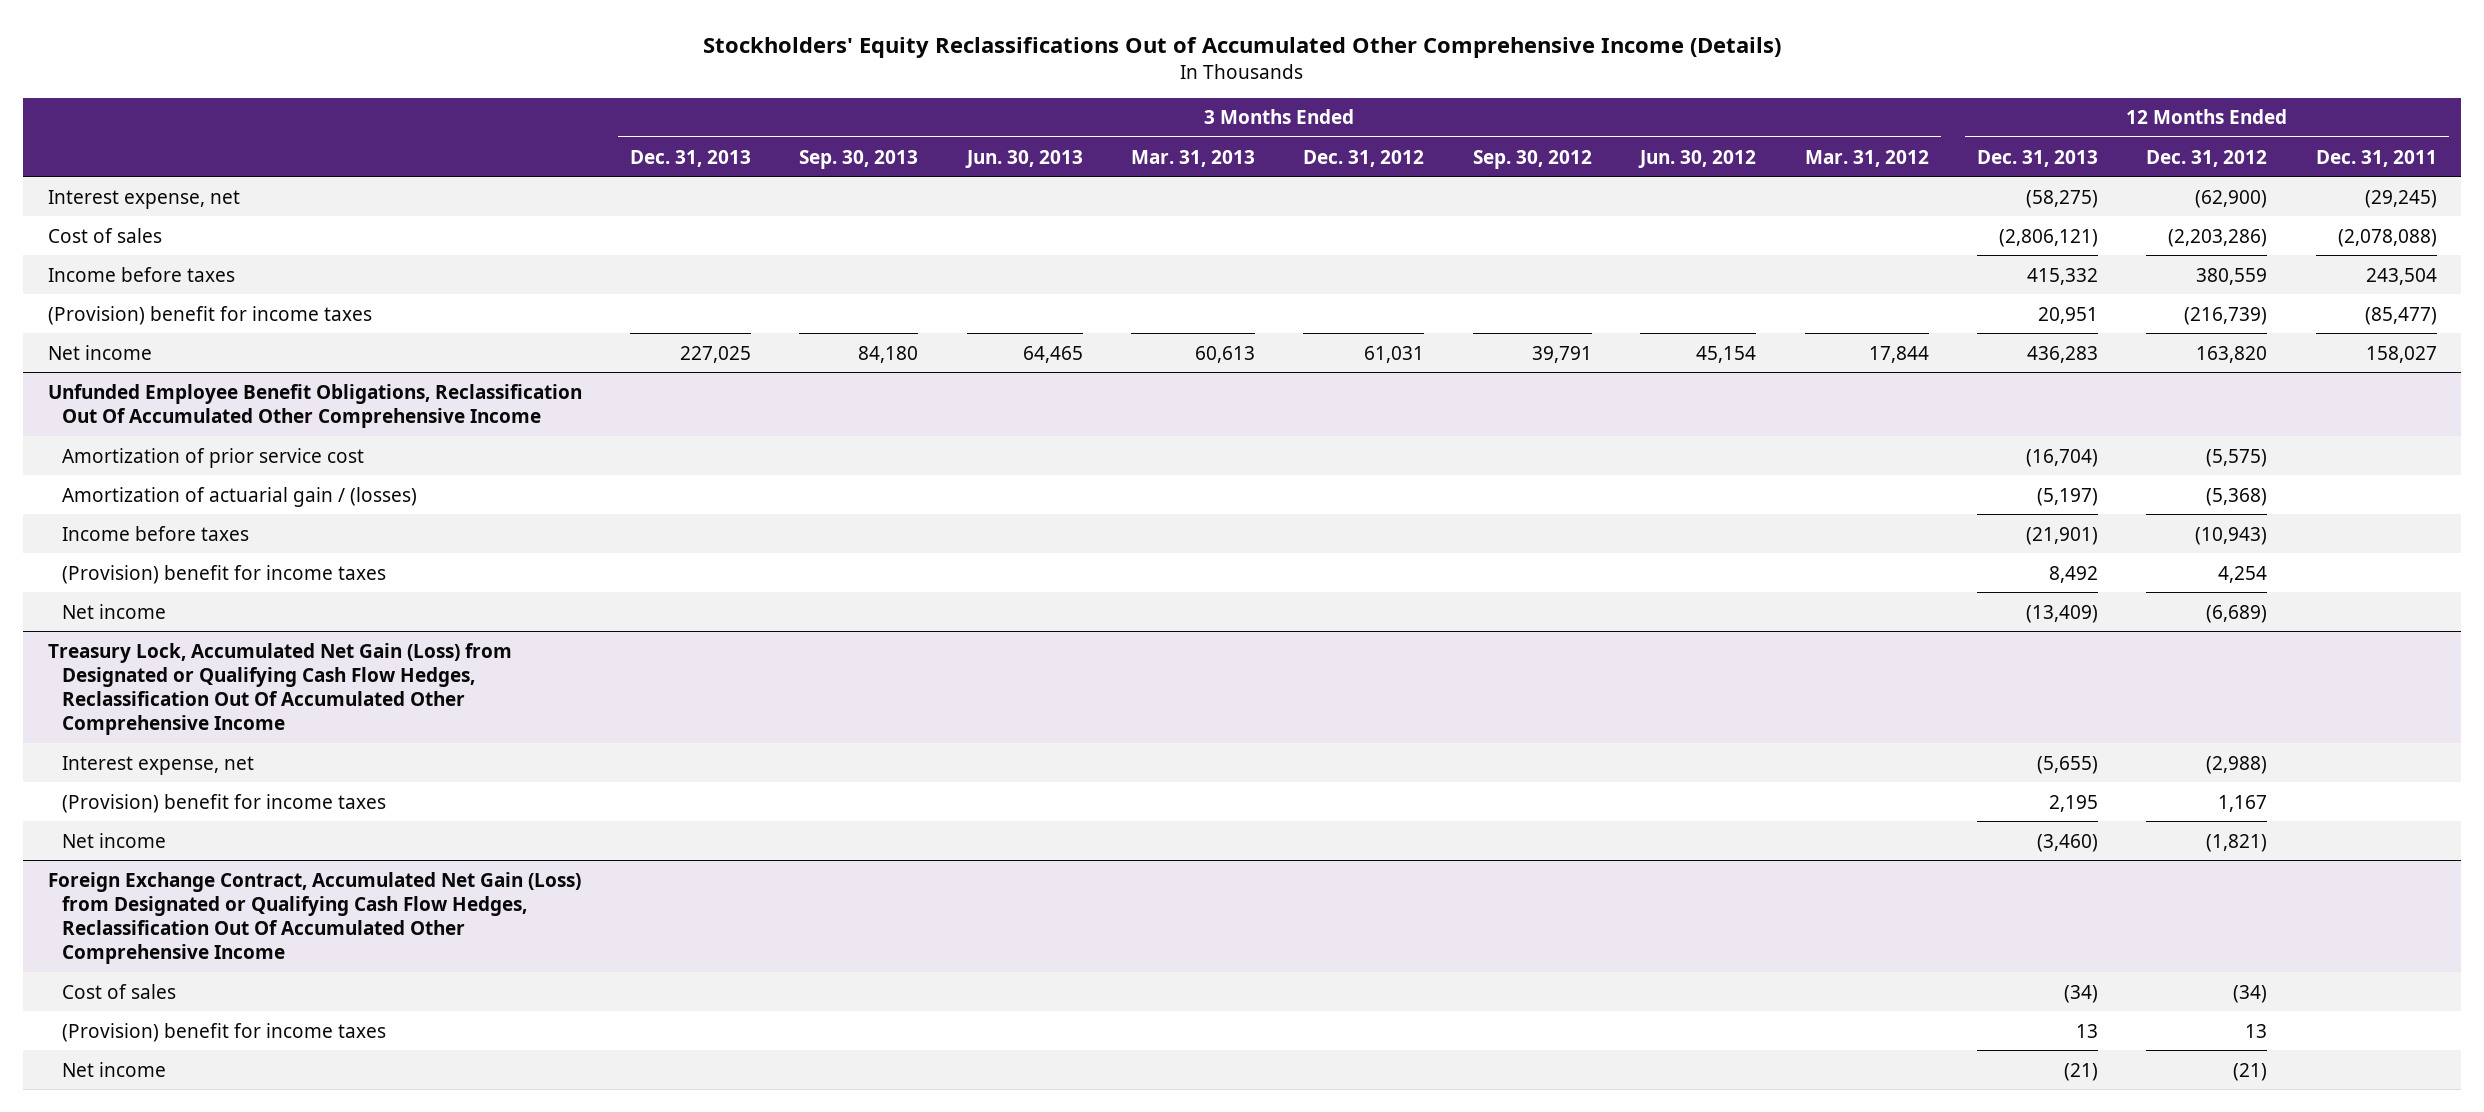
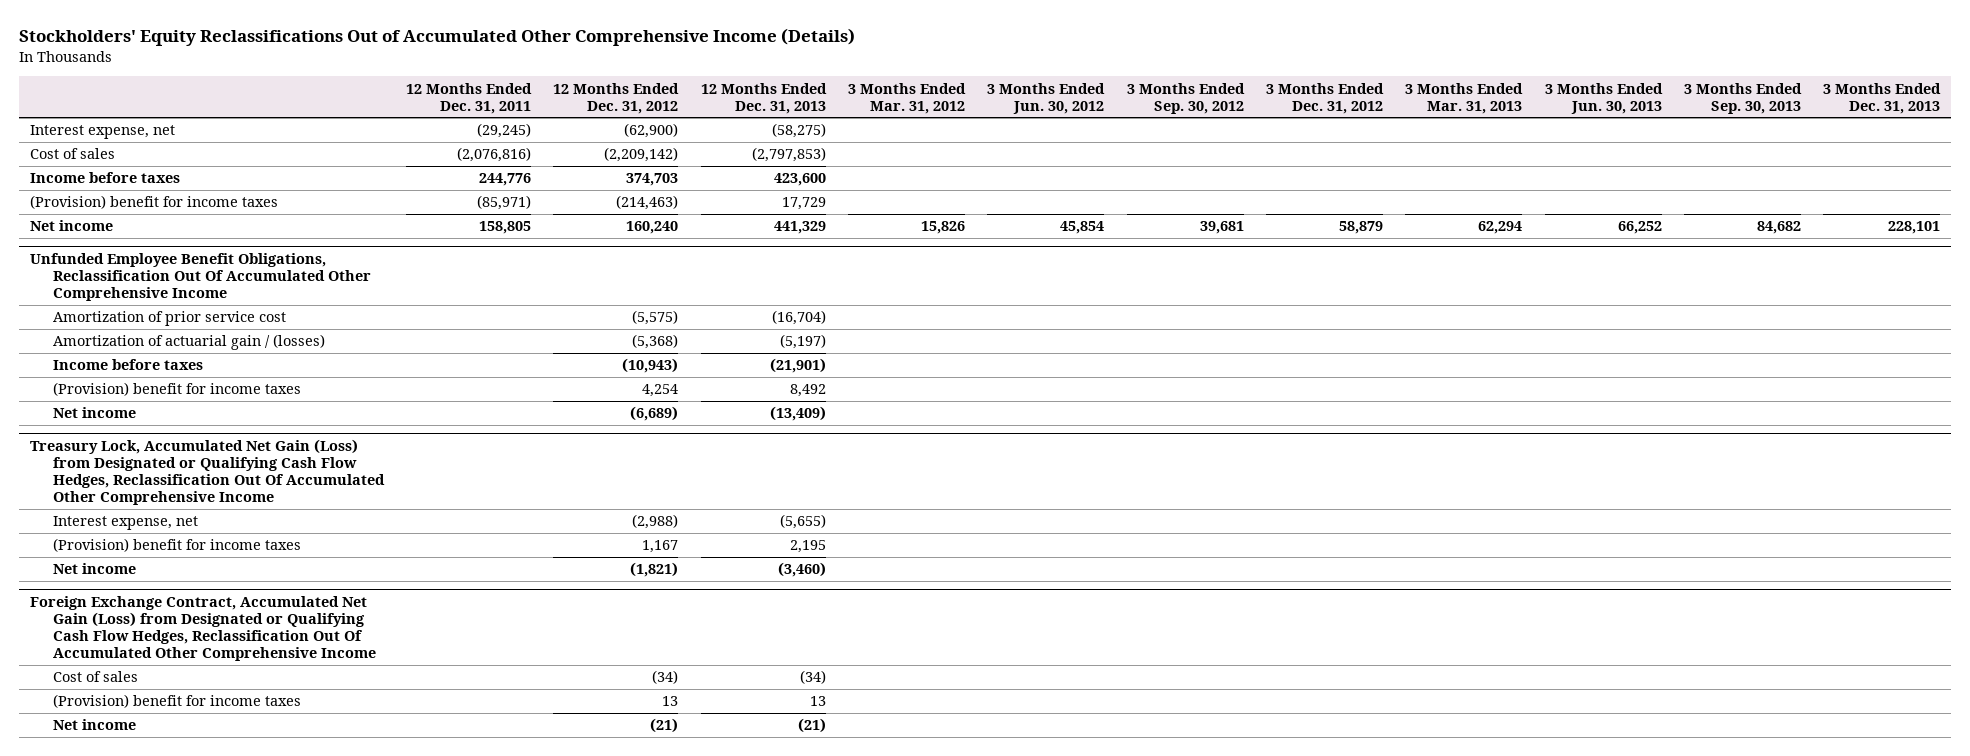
[1999,228,2099,247] (2,806,121) -> [751,147,826,163] (2,797,853)
[2168,228,2268,247] (2,203,286) -> [604,147,679,163] (2,209,142)
[2337,228,2437,247] (2,078,088) -> [457,147,532,163] (2,076,816)
[2027,267,2099,285] 415,332 -> [773,173,826,187] 423,600
[2196,267,2268,285] 380,559 -> [626,173,679,187] 374,703
[2365,267,2437,285] 243,504 -> [479,173,532,187] 244,776
[2038,306,2099,324] 20,951 -> [781,197,826,211] 17,729
[2184,306,2268,325] (216,739) -> [616,195,679,211] (214,463)
[2364,306,2437,325] (85,477) -> [477,195,532,211] (85,971)
[679,345,751,363] 227,025 -> [1888,221,1941,235] 228,101
[858,345,919,363] 84,180 -> [1756,221,1801,235] 84,682
[1022,345,1083,363] 64,465 -> [1617,221,1662,235] 66,252
[1195,345,1256,363] 60,613 -> [1478,221,1523,235] 62,294
[1364,345,1425,363] 61,031 -> [1339,221,1384,235] 58,879
[1531,345,1592,363] 39,791 -> [1199,221,1244,235] 39,681
[1696,345,1757,363] 45,154 -> [1060,221,1105,235] 45,854
[1868,345,1929,363] 17,844 -> [921,221,966,235] 15,826
[2027,345,2099,363] 436,283 -> [773,221,826,235] 441,329
[2196,345,2268,363] 163,820 -> [626,221,679,235] 160,240
[2365,345,2437,363] 158,027 -> [479,221,532,235] 158,805

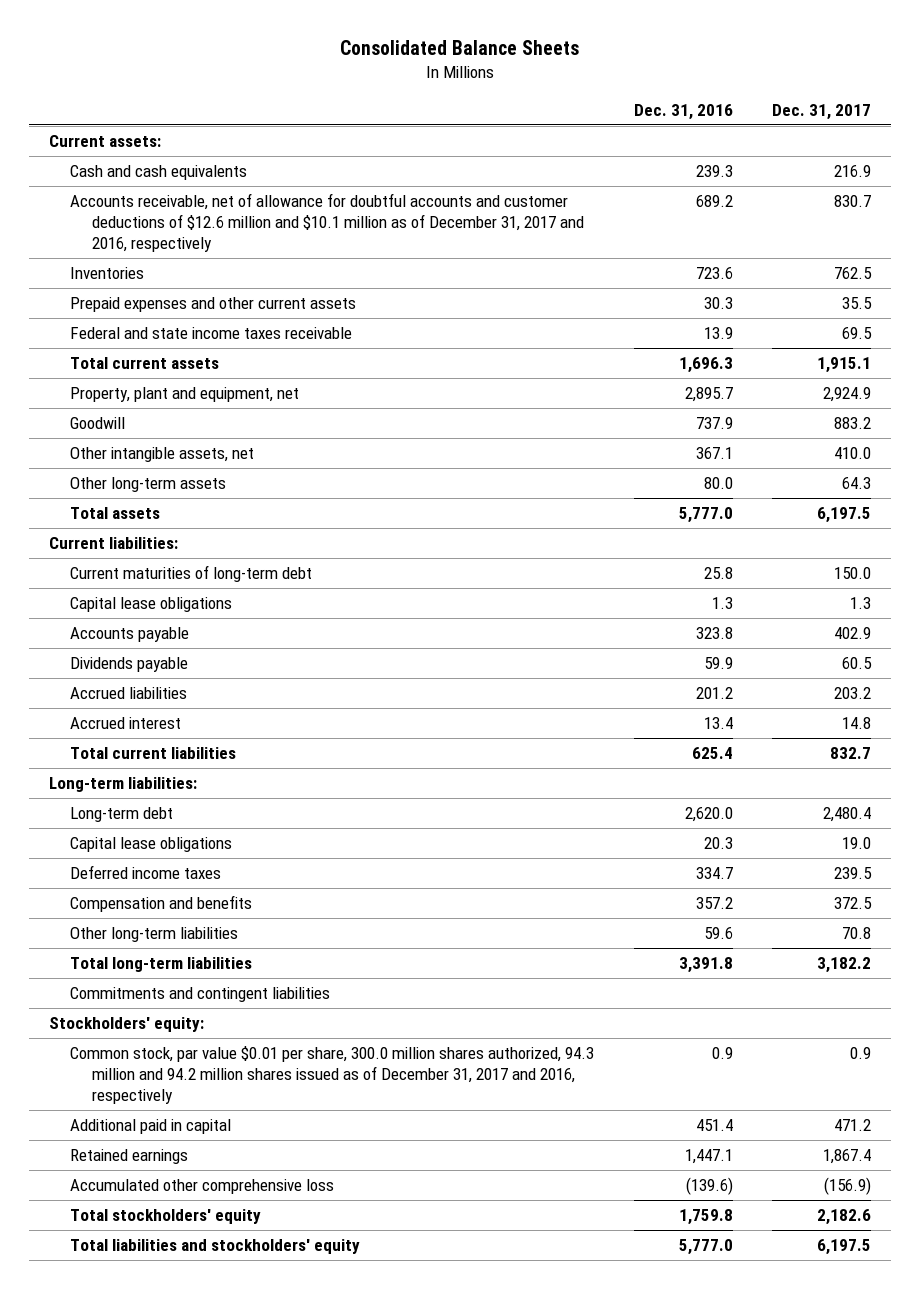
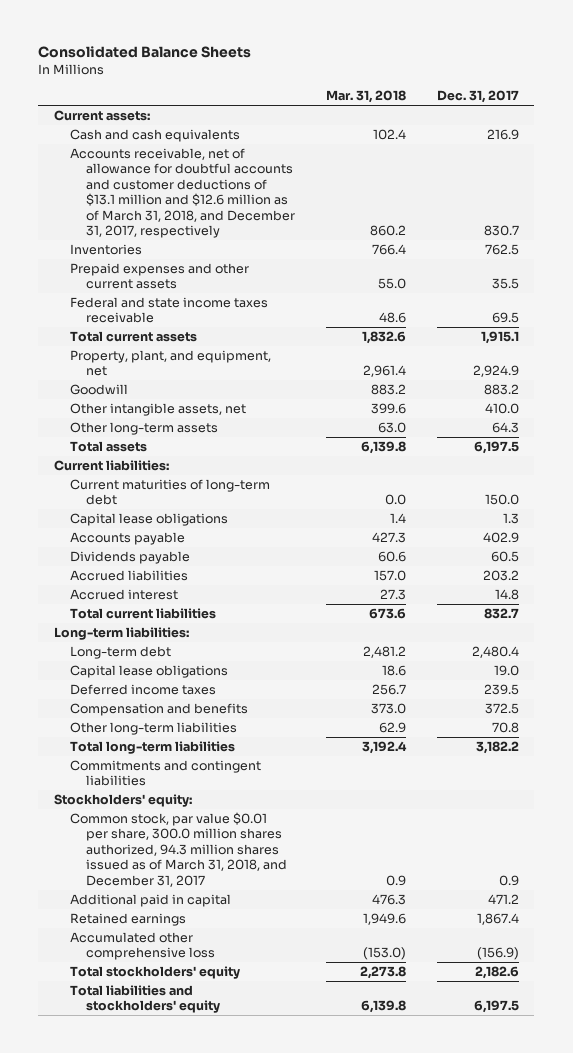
[633,103,733,120] Dec. 31, 2016 -> none
none -> [326,90,407,104] Mar. 31, 2018
[70,192,584,253] Accounts receivable, net of allowance for doubtful accounts and customer deductions of $12.6 million and $10.1 million as of December 31, 2017 and 2016, respectively -> [69,147,296,239] Accounts receivable, net of allowance for doubtful accounts and customer deductions of $13.1 million and $12.6 million as of March 31, 2018, and December 31, 2017, respectively
[70,386,300,402] Property, plant and equipment, net -> [69,349,271,377] Property, plant, and equipment, net
[70,1045,595,1105] Common stock, par value $0.01 per share, 300.0 million shares authorized, 94.3 million and 94.2 million shares issued as of December 31, 2017 and 2016, respectively -> [69,811,288,887] Common stock, par value $0.01 per share, 300.0 million shares authorized, 94.3 million shares issued as of March 31, 2018, and December 31, 2017

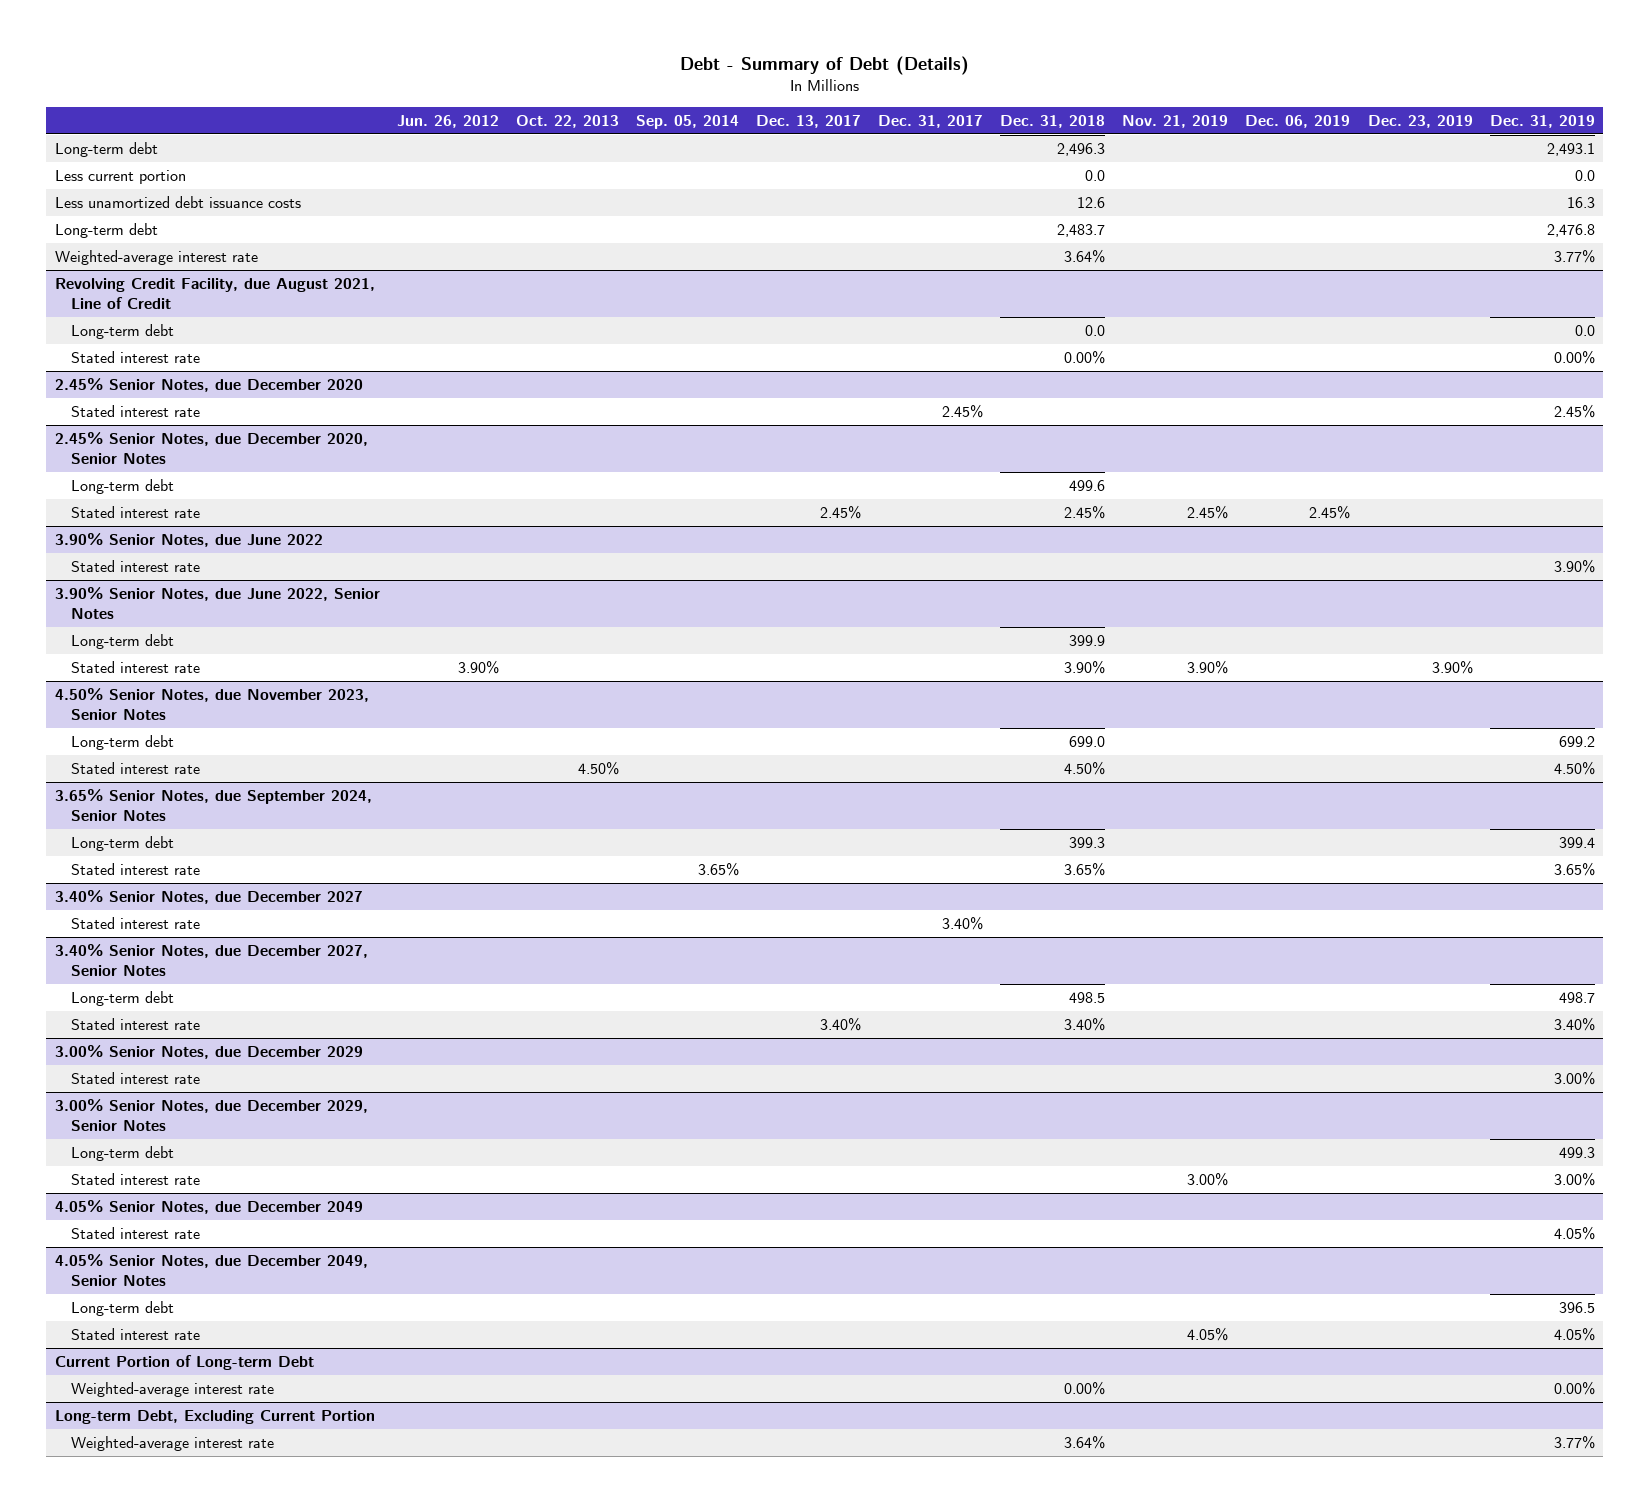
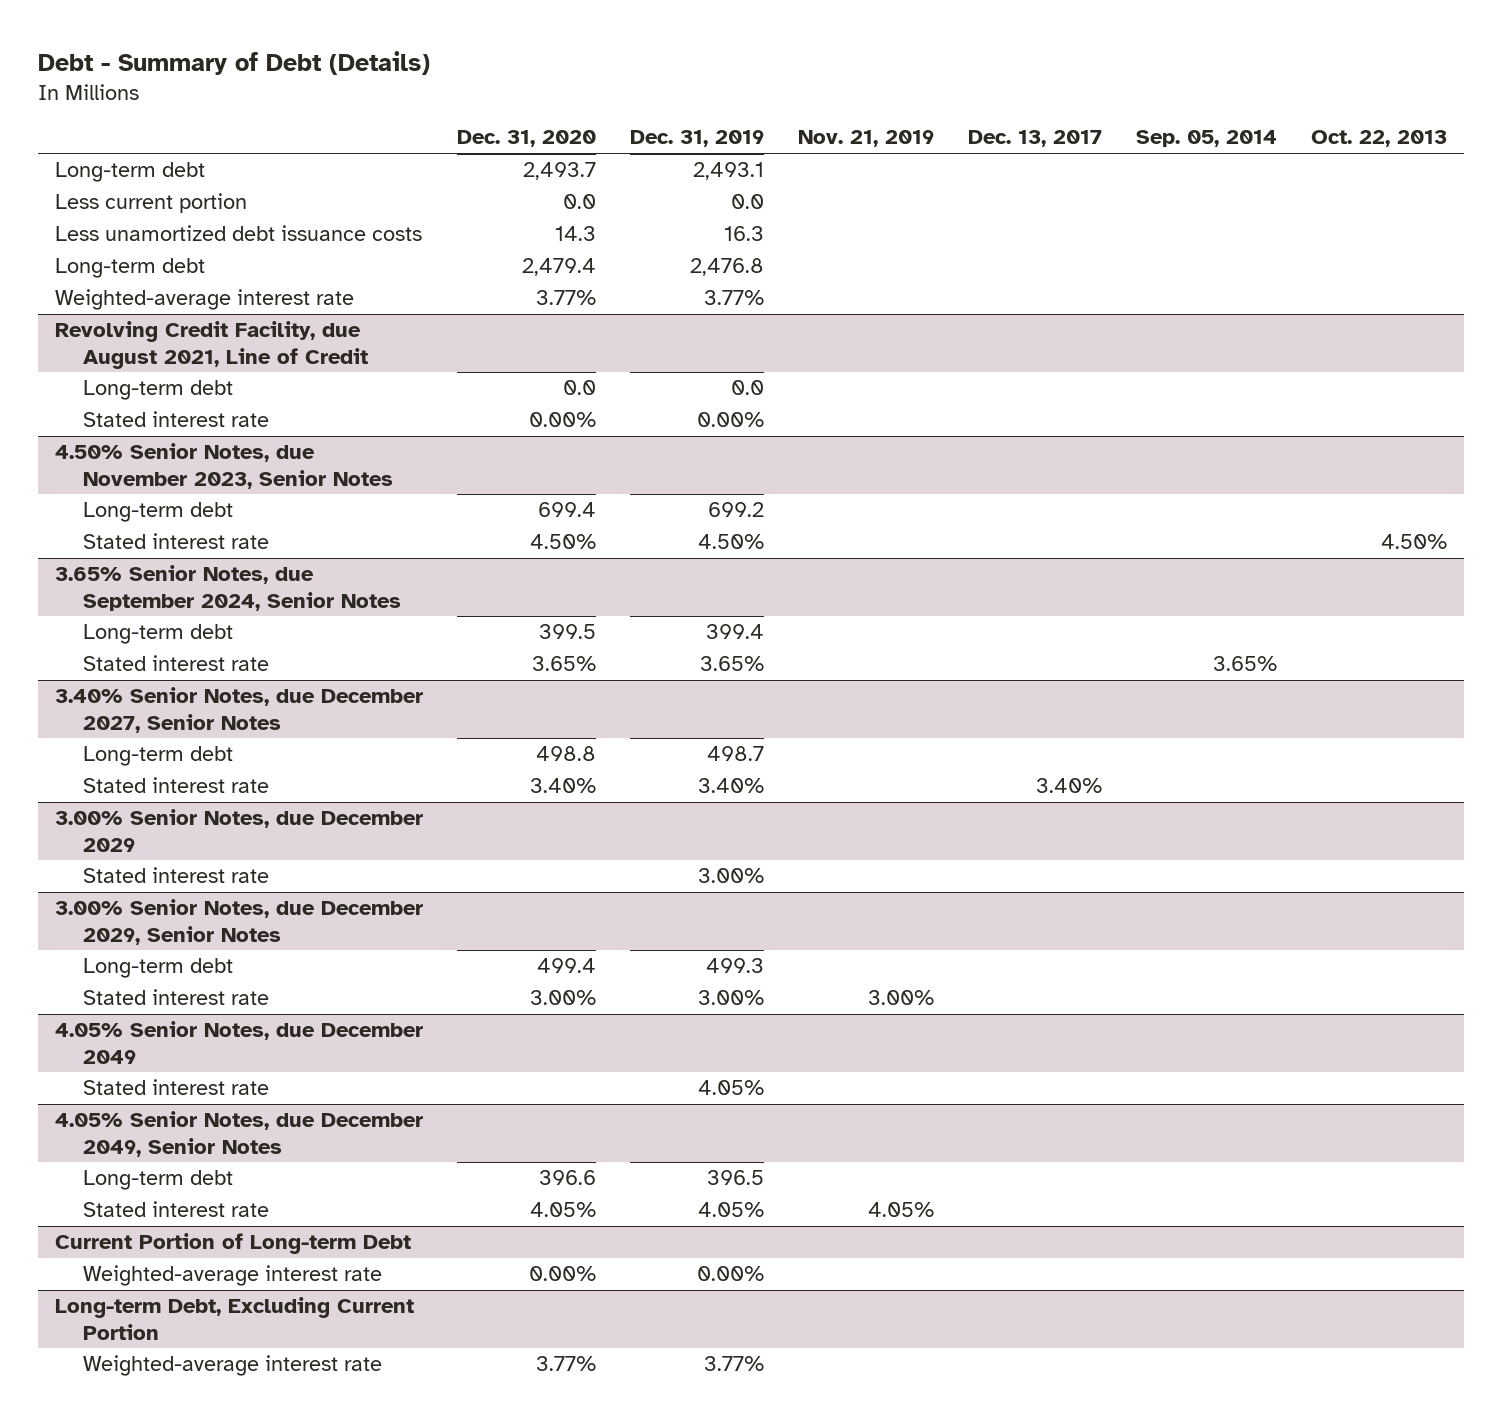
[396,114,499,128] Jun. 26, 2012 -> none
[878,114,984,128] Dec. 31, 2017 -> none
[1000,114,1106,128] Dec. 31, 2018 -> none
[1245,114,1351,128] Dec. 06, 2019 -> none
[1367,114,1473,128] Dec. 23, 2019 -> none
none -> [457,130,597,148] Dec. 31, 2020
[54,377,363,392] 2.45% Senior Notes, due December 2020 -> none
[70,404,200,417] Stated interest rate -> none
[54,431,368,464] 2.45% Senior Notes, due December 2020, Senior Notes -> none
[70,478,174,494] Long-term debt -> none
[70,505,200,518] Stated interest rate -> none
[54,532,323,547] 3.90% Senior Notes, due June 2022 -> none
[70,559,200,572] Stated interest rate -> none
[54,586,380,619] 3.90% Senior Notes, due June 2022, Senior Notes -> none
[70,633,174,649] Long-term debt -> none
[70,660,200,673] Stated interest rate -> none
[54,889,363,904] 3.40% Senior Notes, due December 2027 -> none
[70,916,200,929] Stated interest rate -> none

